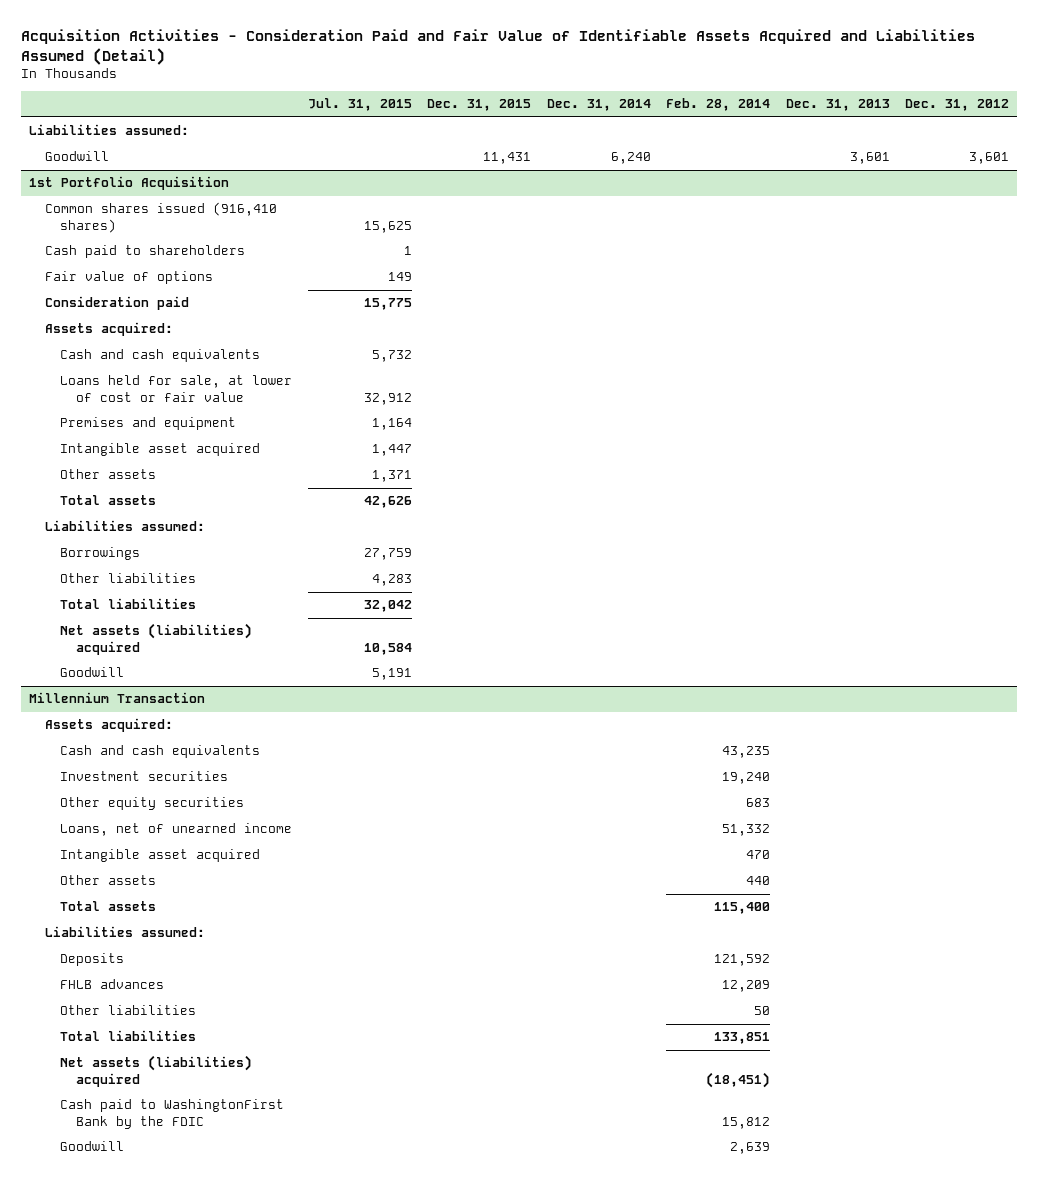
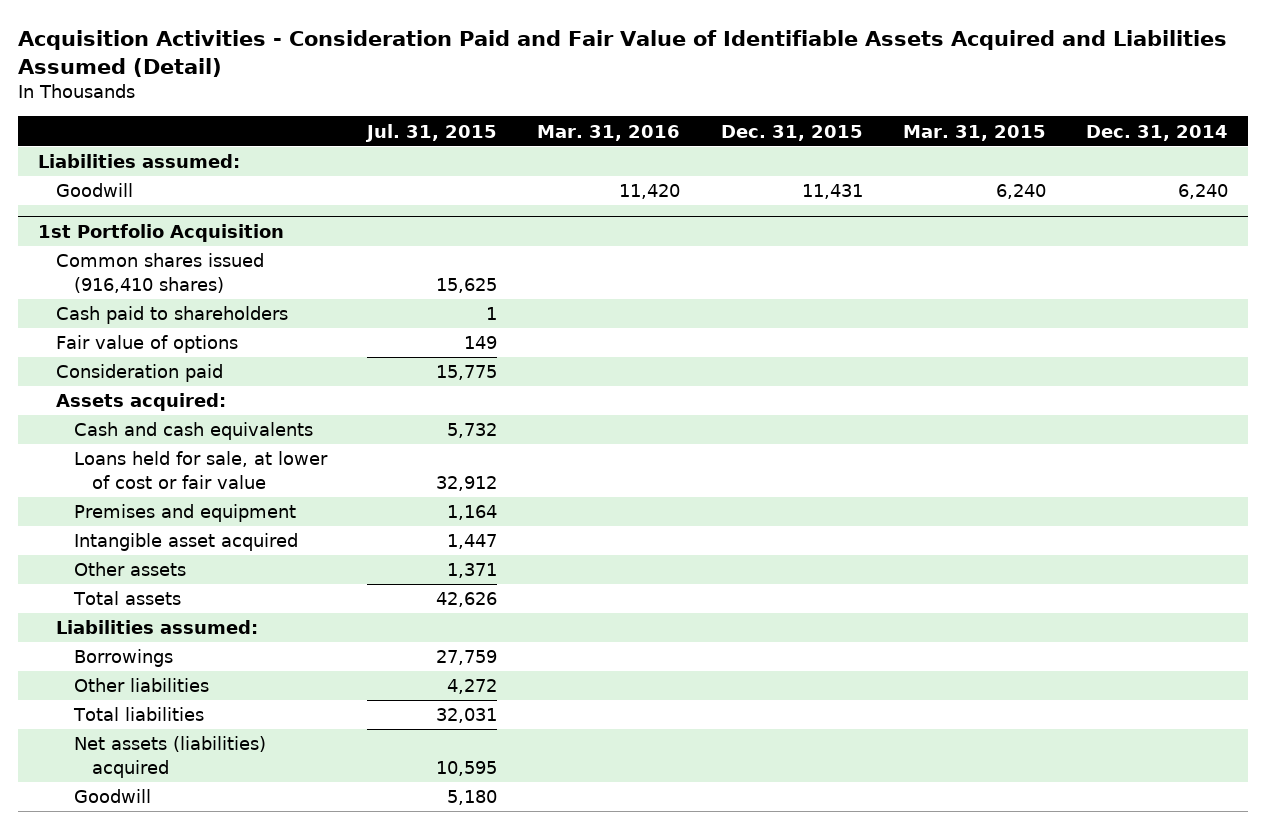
[666,98,771,112] Feb. 28, 2014 -> none
[785,99,890,112] Dec. 31, 2013 -> none
[905,99,1010,112] Dec. 31, 2012 -> none
none -> [537,124,681,141] Mar. 31, 2016
none -> [902,124,1046,141] Mar. 31, 2015
[28,692,205,704] Millennium Transaction -> none
[44,718,173,733] Assets acquired: -> none
[60,745,261,759] Cash and cash equivalents -> none
[60,771,229,782] Investment securities -> none
[60,797,245,811] Other equity securities -> none
[60,823,293,837] Loans, net of unearned income -> none
[60,849,261,863] Intangible asset acquired -> none
[60,875,157,886] Other assets -> none
[60,901,157,912] Total assets -> none
[44,926,205,938] Liabilities assumed: -> none
[60,953,125,967] Deposits -> none
[60,979,165,990] FHLB advances -> none
[60,1005,197,1016] Other liabilities -> none
[60,1030,197,1042] Total liabilities -> none
[60,1055,253,1087] Net assets (liabilities) acquired -> none
[60,1099,285,1129] Cash paid to WashingtonFirst Bank by the FDIC -> none
[60,1141,125,1152] Goodwill -> none
[371,574,412,587] 4,283 -> [447,679,498,695] 4,272
[363,600,412,613] 32,042 -> [436,708,498,724] 32,031
[363,642,412,655] 10,584 -> [436,760,498,776] 10,595
[371,668,412,681] 5,191 -> [447,790,498,806] 5,180

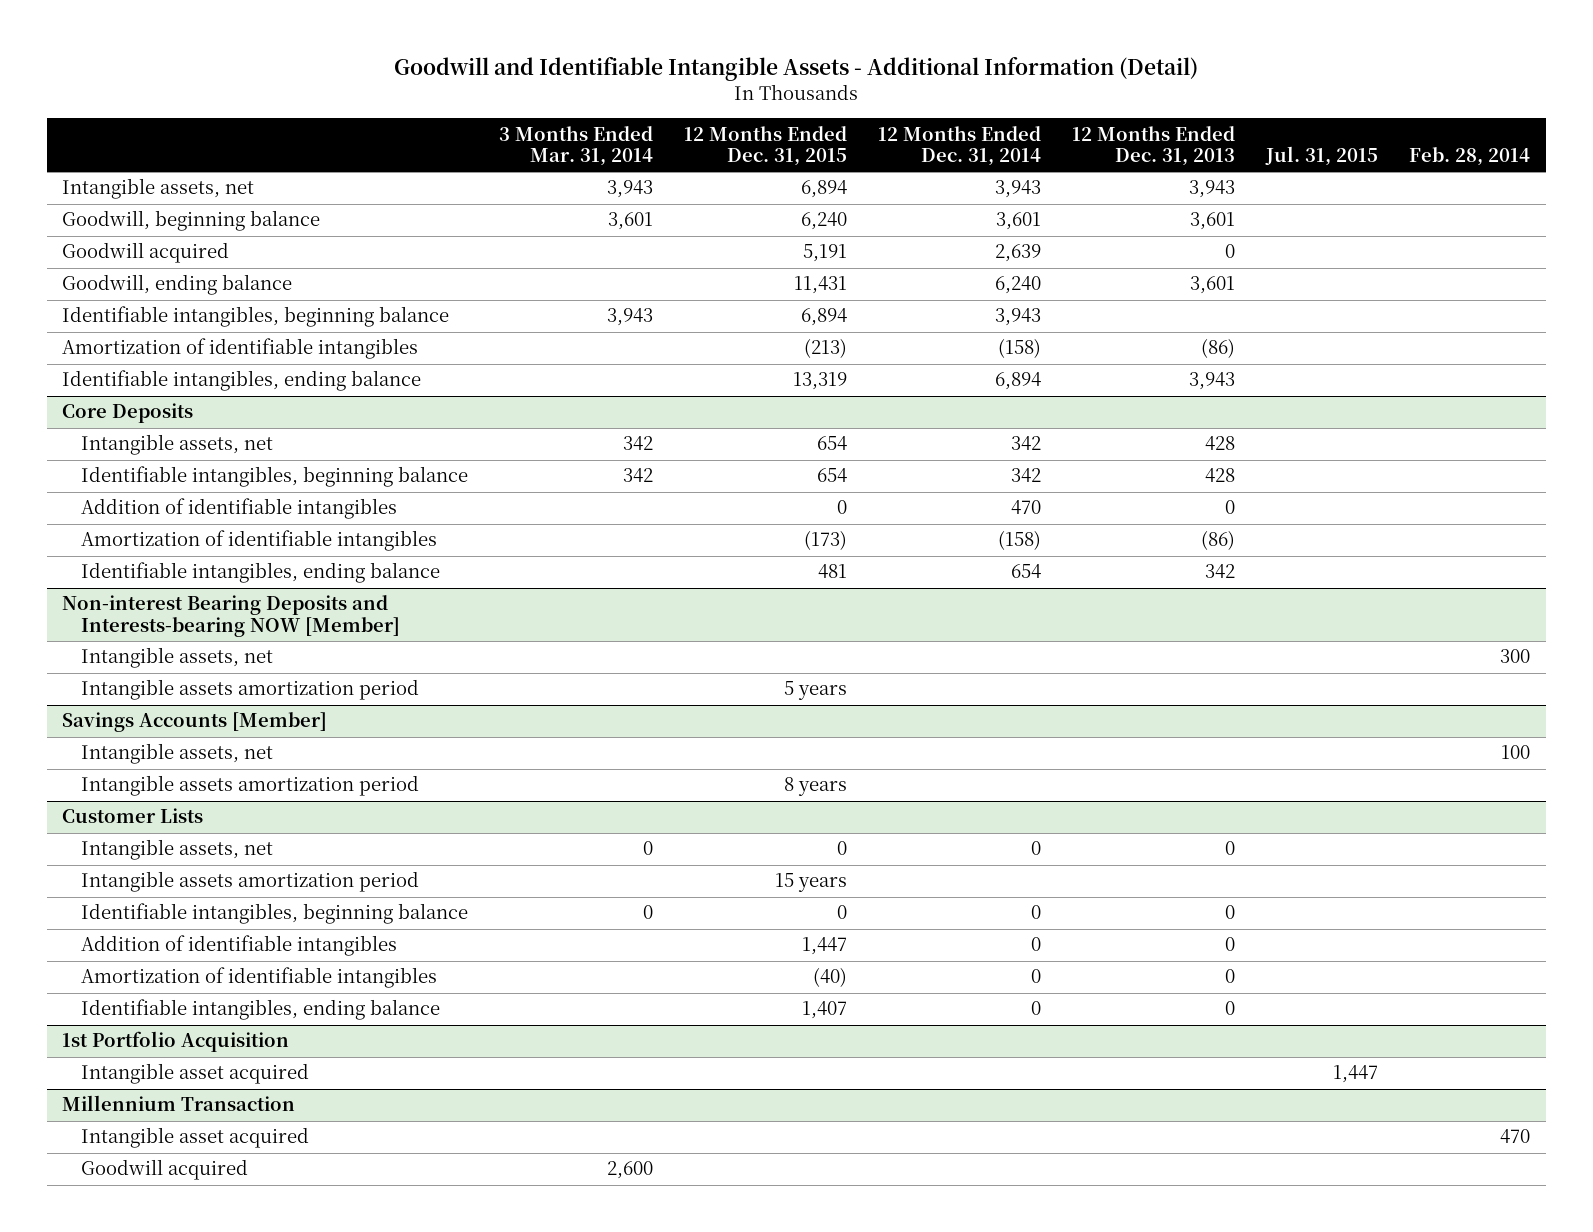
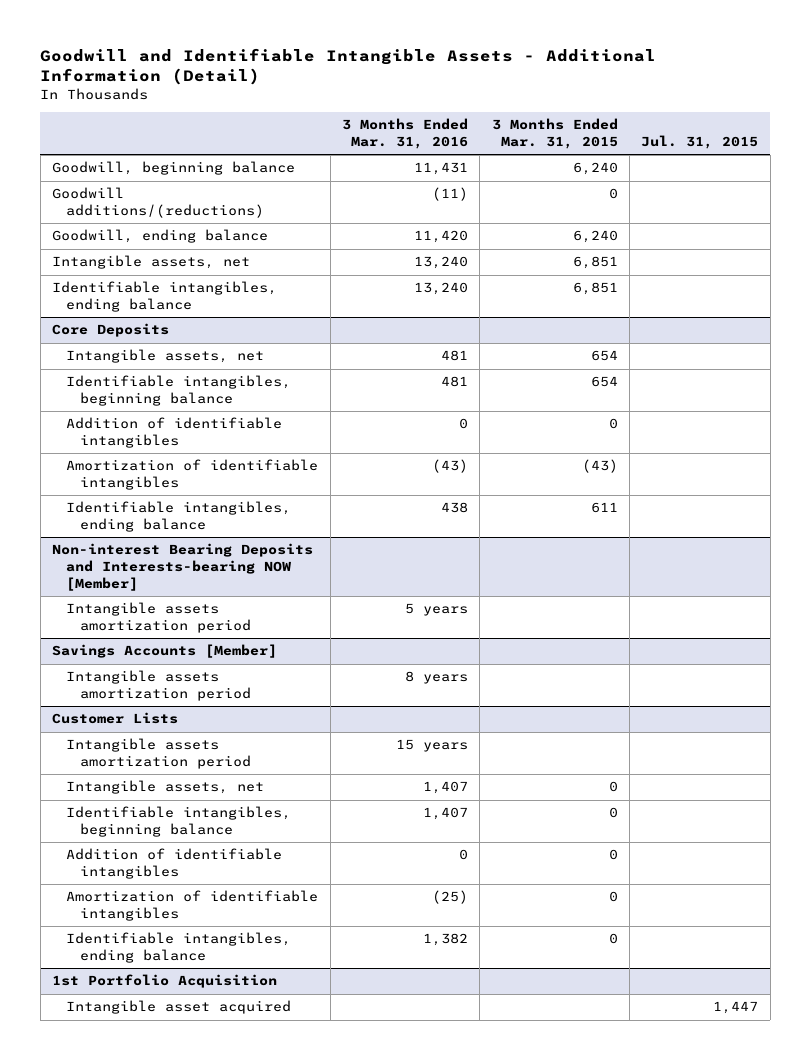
[498,125,653,167] 3 Months Ended Mar. 31, 2014 -> none
[684,125,848,167] 12 Months Ended Dec. 31, 2015 -> none
[878,125,1042,167] 12 Months Ended Dec. 31, 2014 -> none
[1072,125,1236,167] 12 Months Ended Dec. 31, 2013 -> none
[1409,147,1531,167] Feb. 28, 2014 -> none
none -> [341,117,468,149] 3 Months Ended Mar. 31, 2016
none -> [491,117,618,149] 3 Months Ended Mar. 31, 2015
[62,242,230,264] Goodwill acquired -> none
none -> [52,187,265,219] Goodwill additions/(reductions)
[62,306,450,328] Identifiable intangibles, beginning balance -> none
[62,338,419,360] Amortization of identifiable intangibles -> none
[62,178,255,200] Intangible assets, net -> [52,255,251,270] Intangible assets, net
[80,647,273,669] Intangible assets, net -> none
[80,743,273,765] Intangible assets, net -> none
[80,839,273,861] Intangible assets, net -> [66,780,265,795] Intangible assets, net
[62,1095,296,1112] Millennium Transaction -> none
[80,1127,309,1149] Intangible asset acquired -> none
[80,1159,248,1181] Goodwill acquired -> none

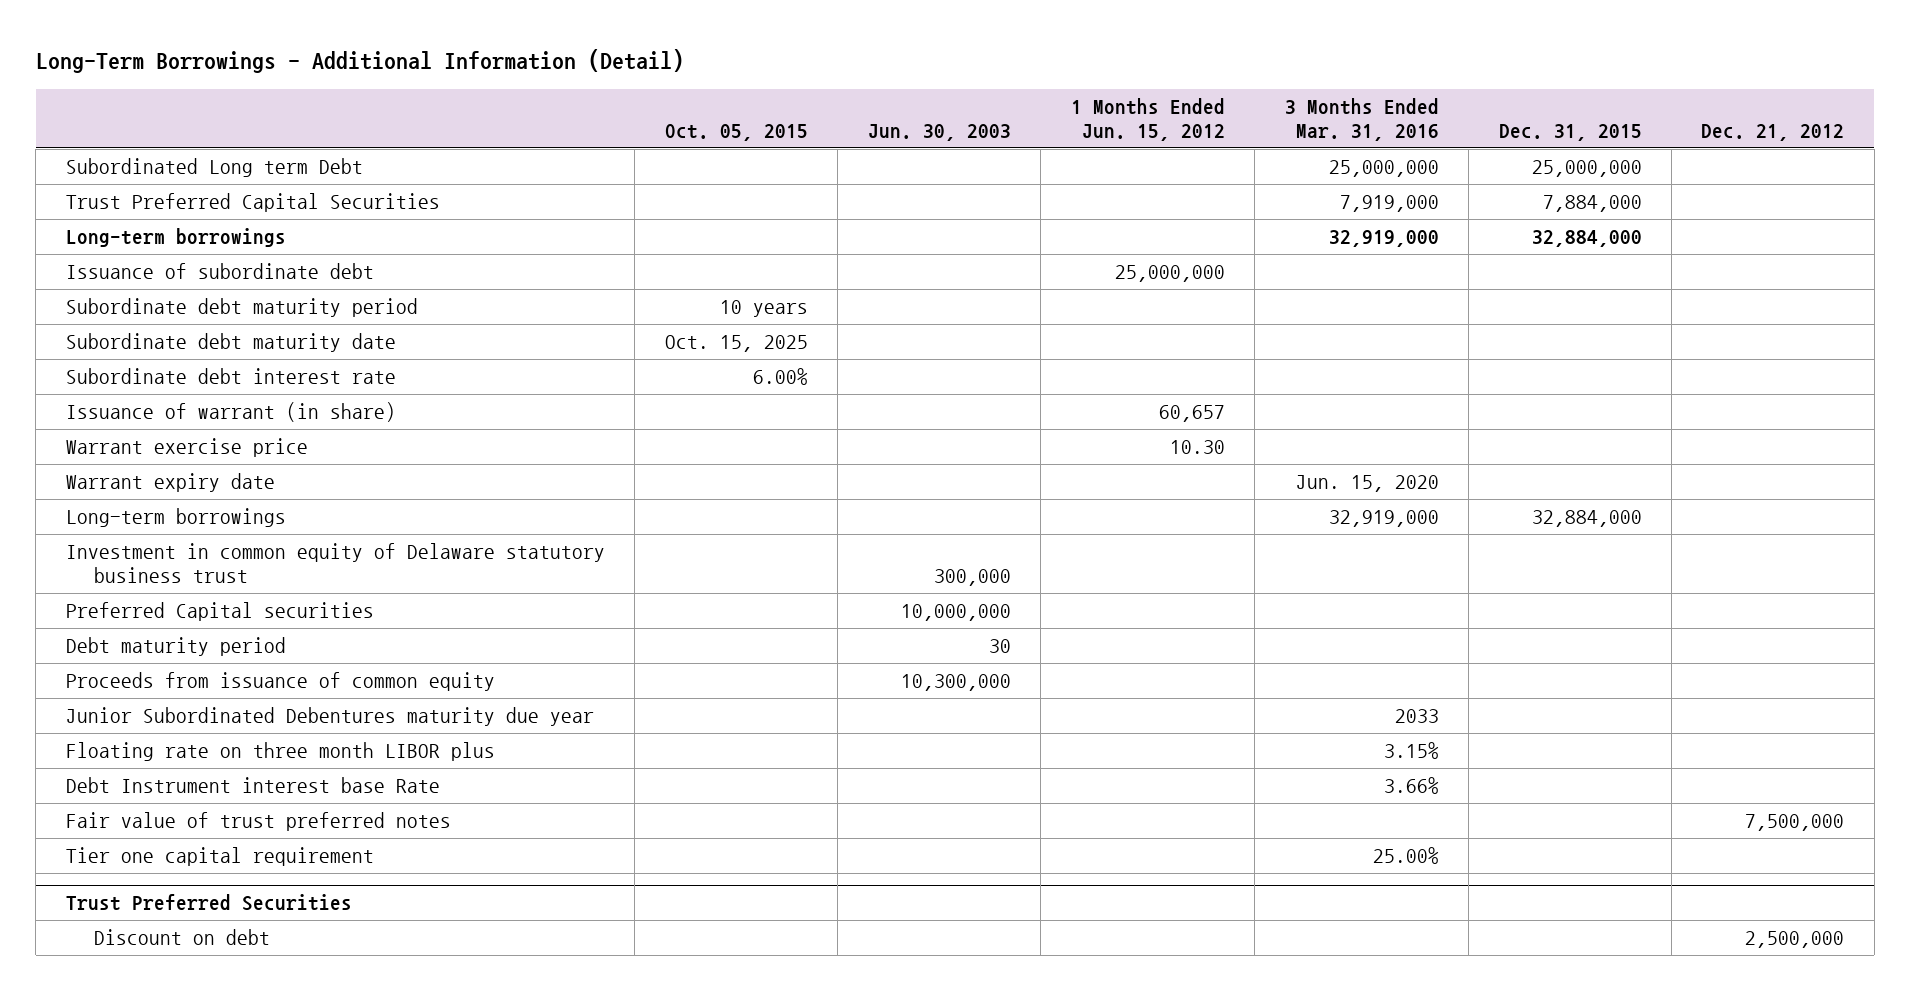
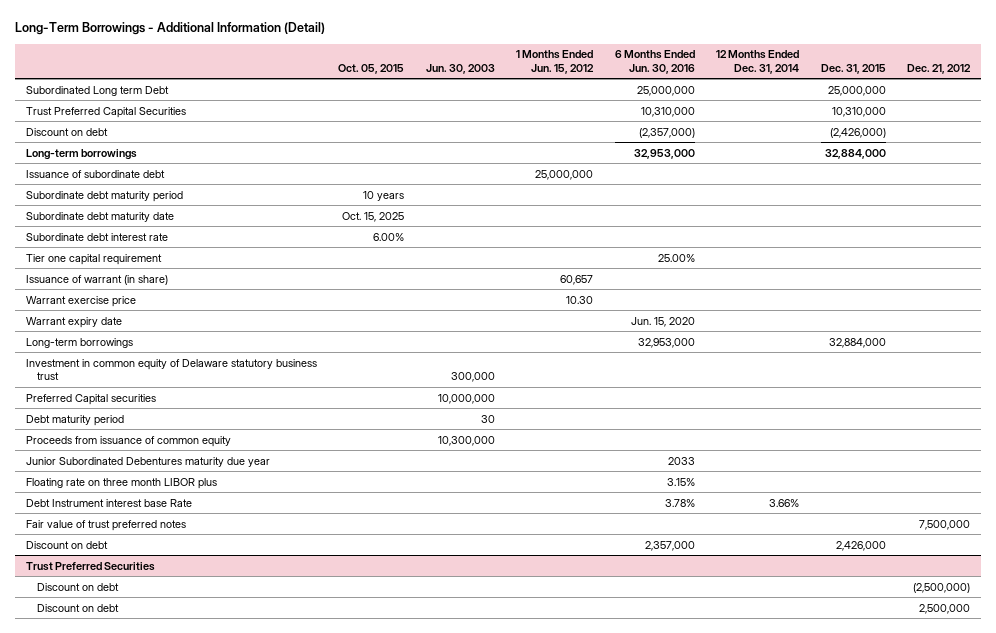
[1284,97,1439,141] 3 Months Ended Mar. 31, 2016 -> none
none -> [614,50,695,74] 6 Months Ended Jun. 30, 2016
none -> [716,50,800,74] 12 Months Ended Dec. 31, 2014
[1542,195,1642,213] 7,884,000 -> [831,106,886,117] 10,310,000
none -> [26,127,109,136] Discount on debt
[65,847,374,867] Tier one capital requirement -> [26,253,163,265] Tier one capital requirement
none -> [26,540,109,549] Discount on debt
none -> [36,582,119,591] Discount on debt

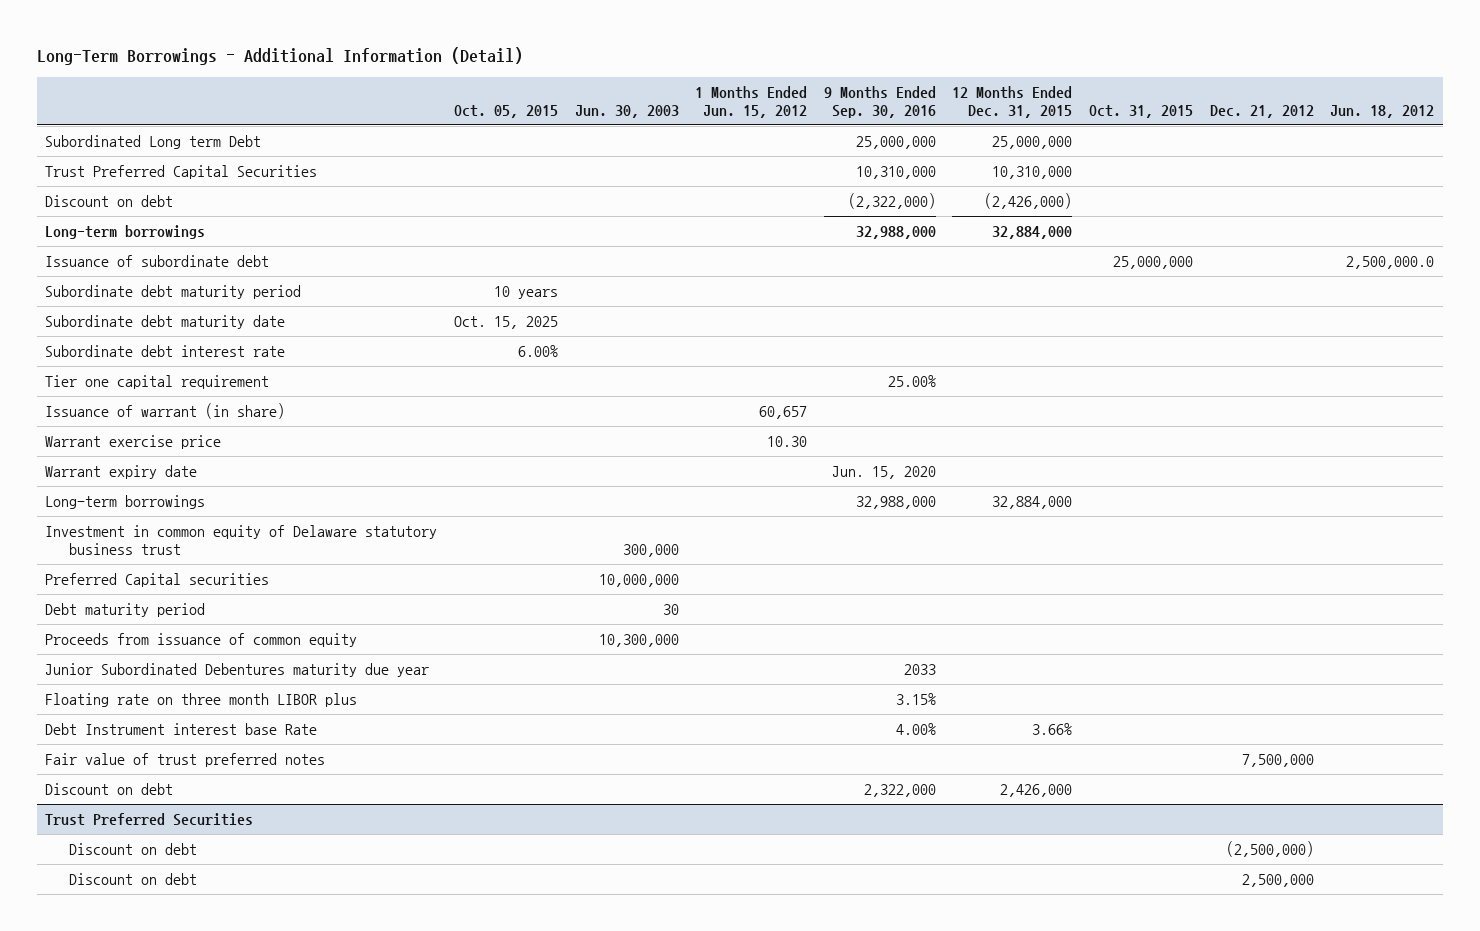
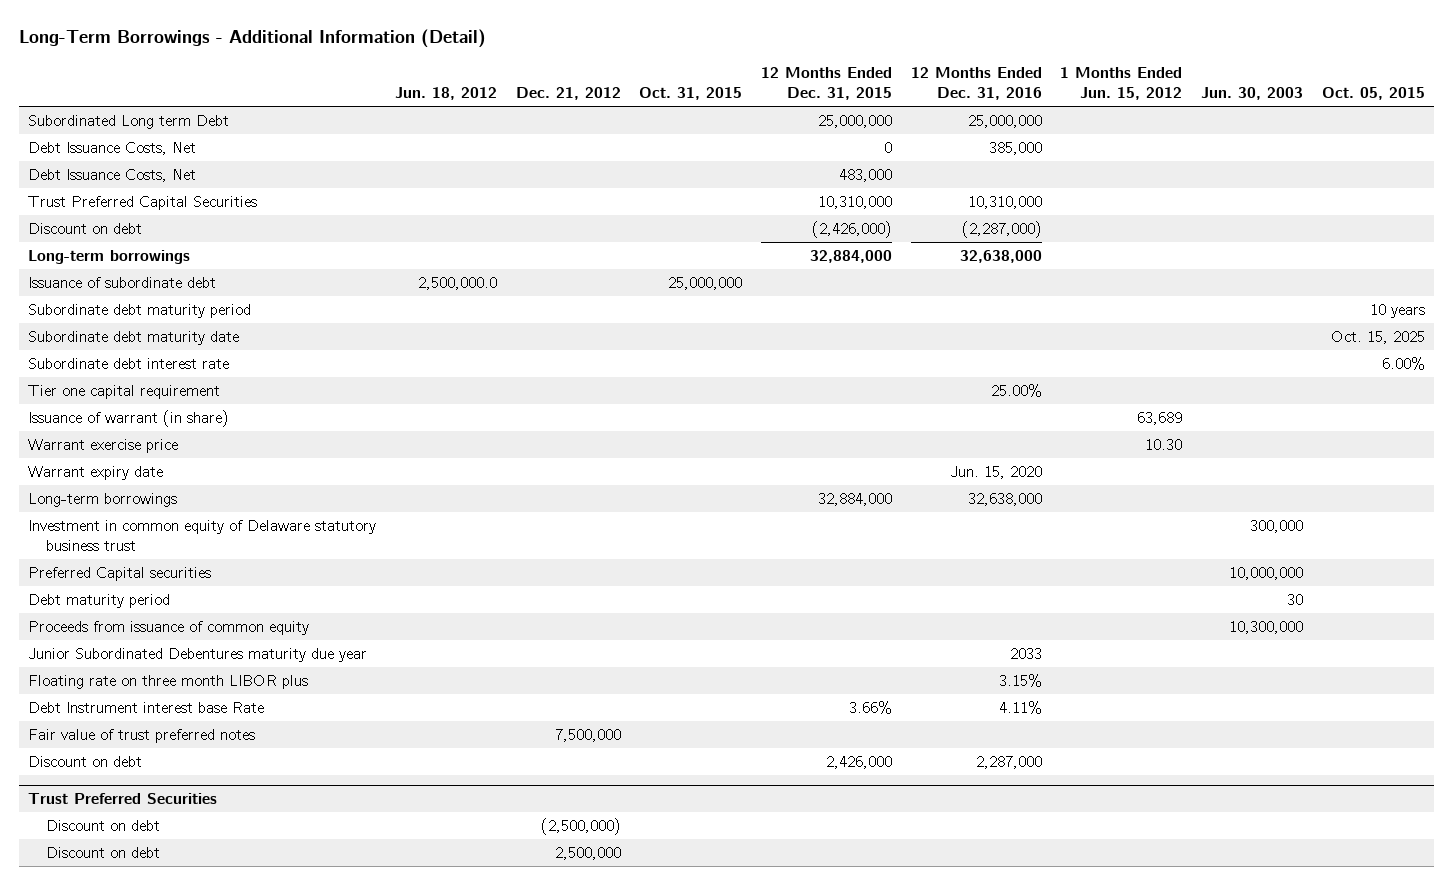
[823,85,936,118] 9 Months Ended Sep. 30, 2016 -> none
none -> [910,67,1042,101] 12 Months Ended Dec. 31, 2016
none -> [28,142,197,156] Debt Issuance Costs, Net
none -> [28,169,197,183] Debt Issuance Costs, Net
[759,405,808,419] 60,657 -> [1137,412,1183,426] 63,689

